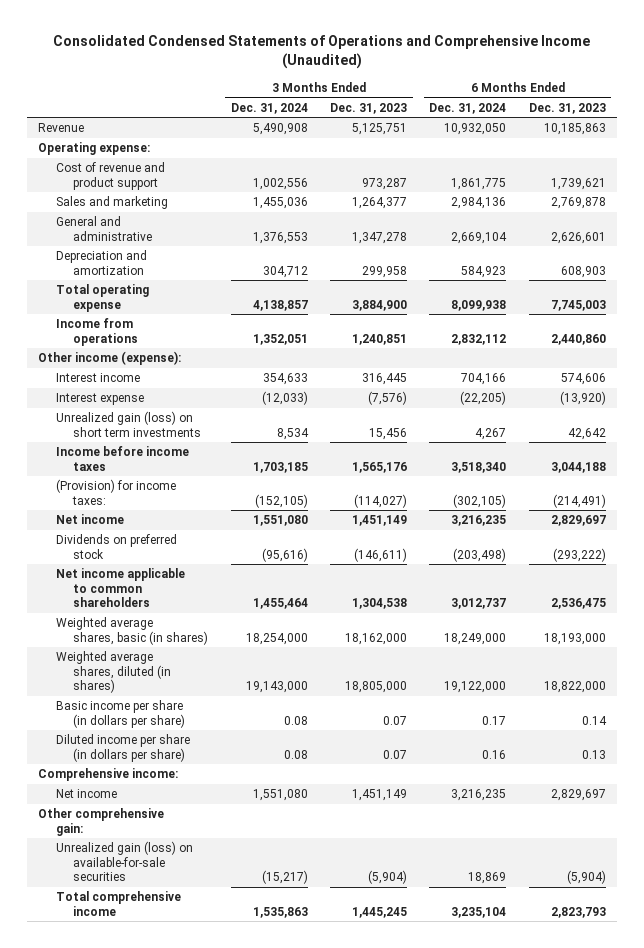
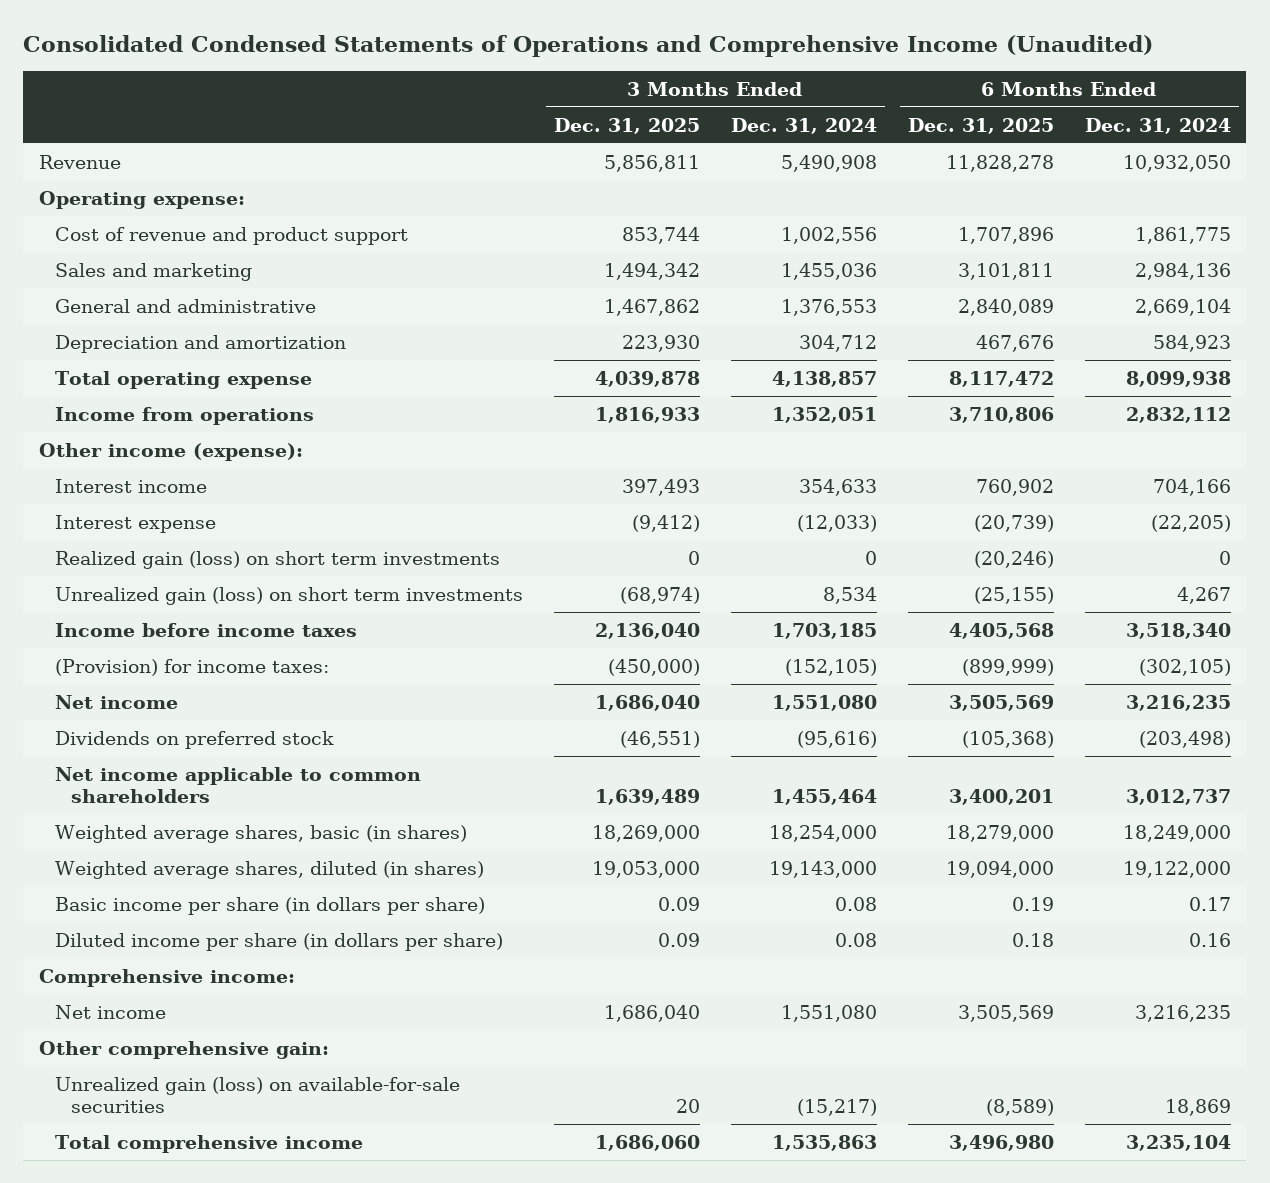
[329,102,407,114] Dec. 31, 2023 -> none
[528,102,606,114] Dec. 31, 2023 -> none
none -> [553,117,700,134] Dec. 31, 2025
none -> [907,117,1054,134] Dec. 31, 2025
none -> [54,550,500,569] Realized gain (loss) on short term investments

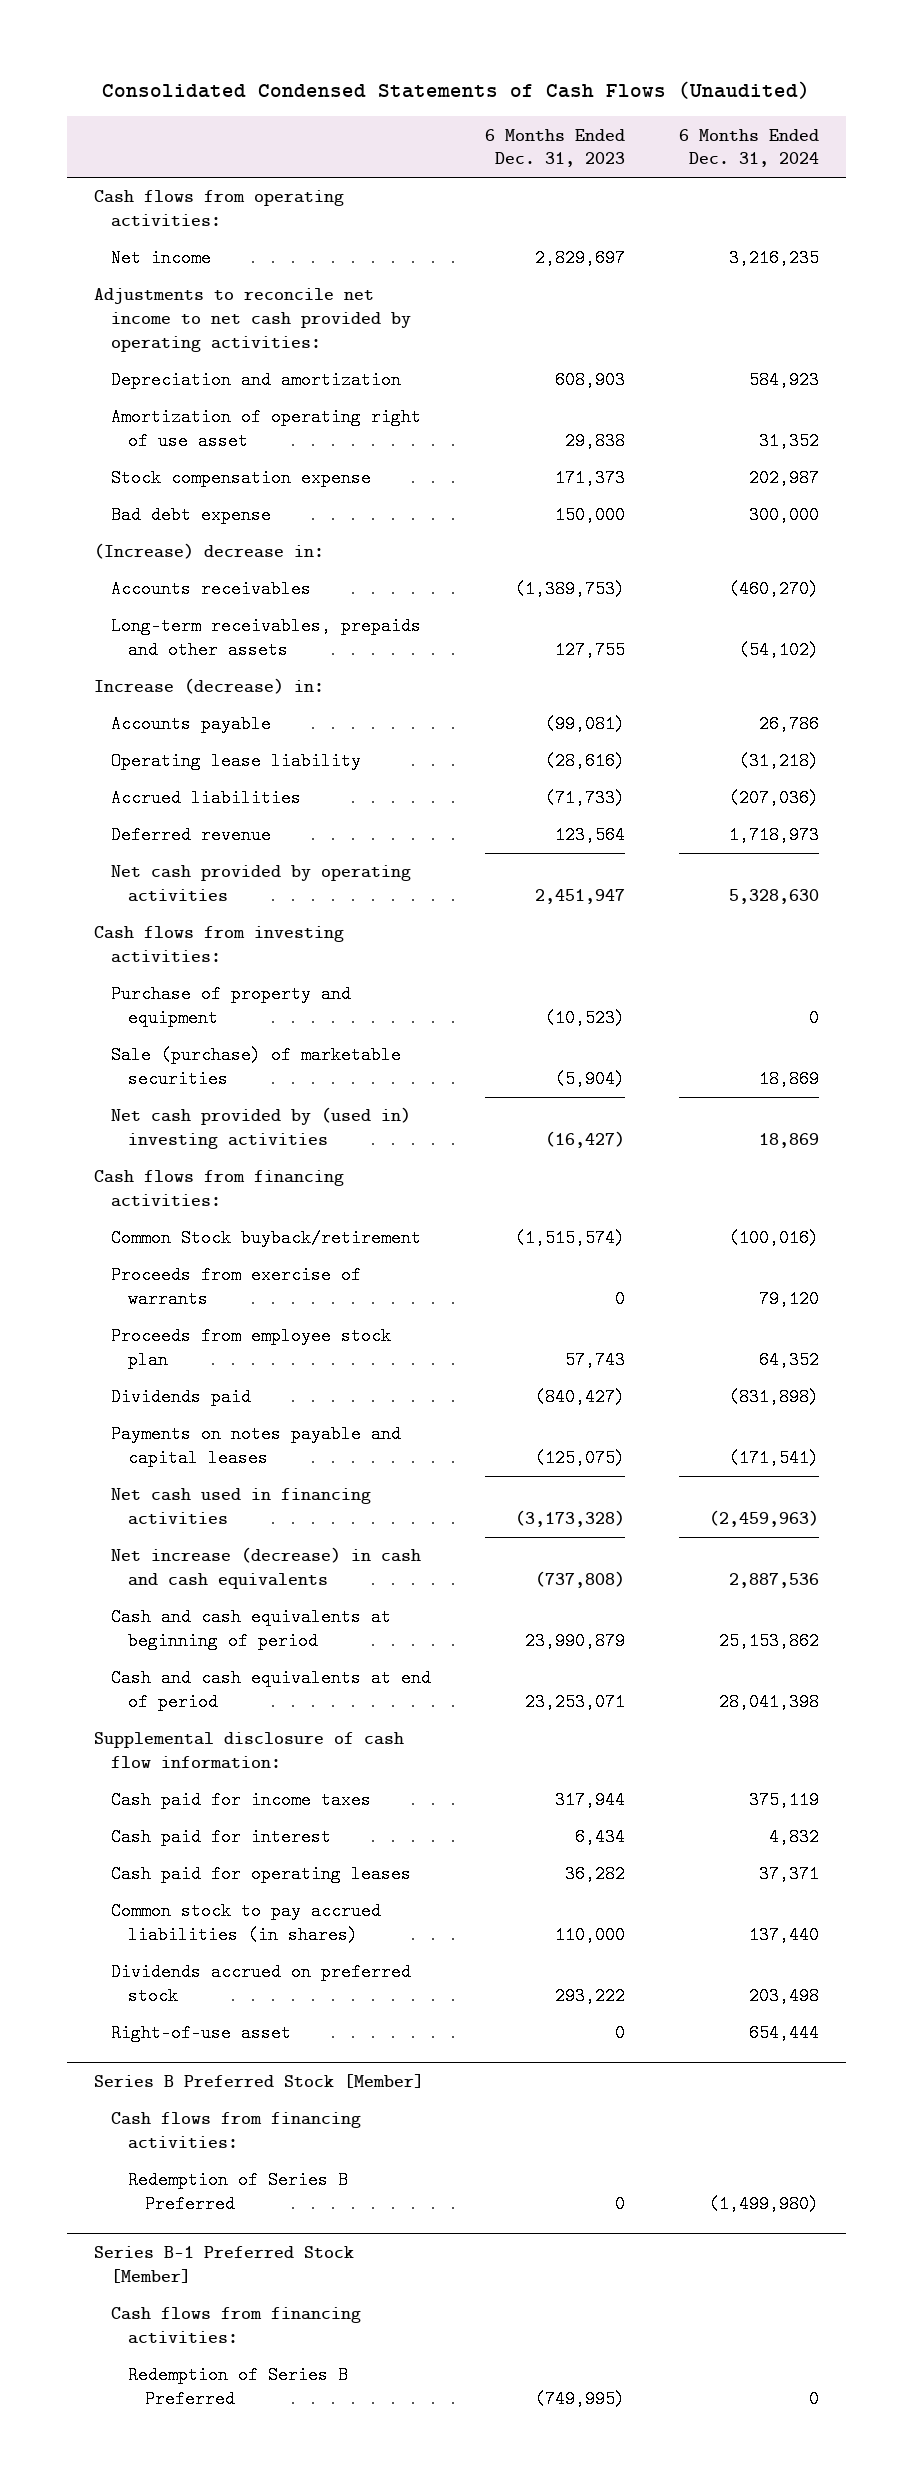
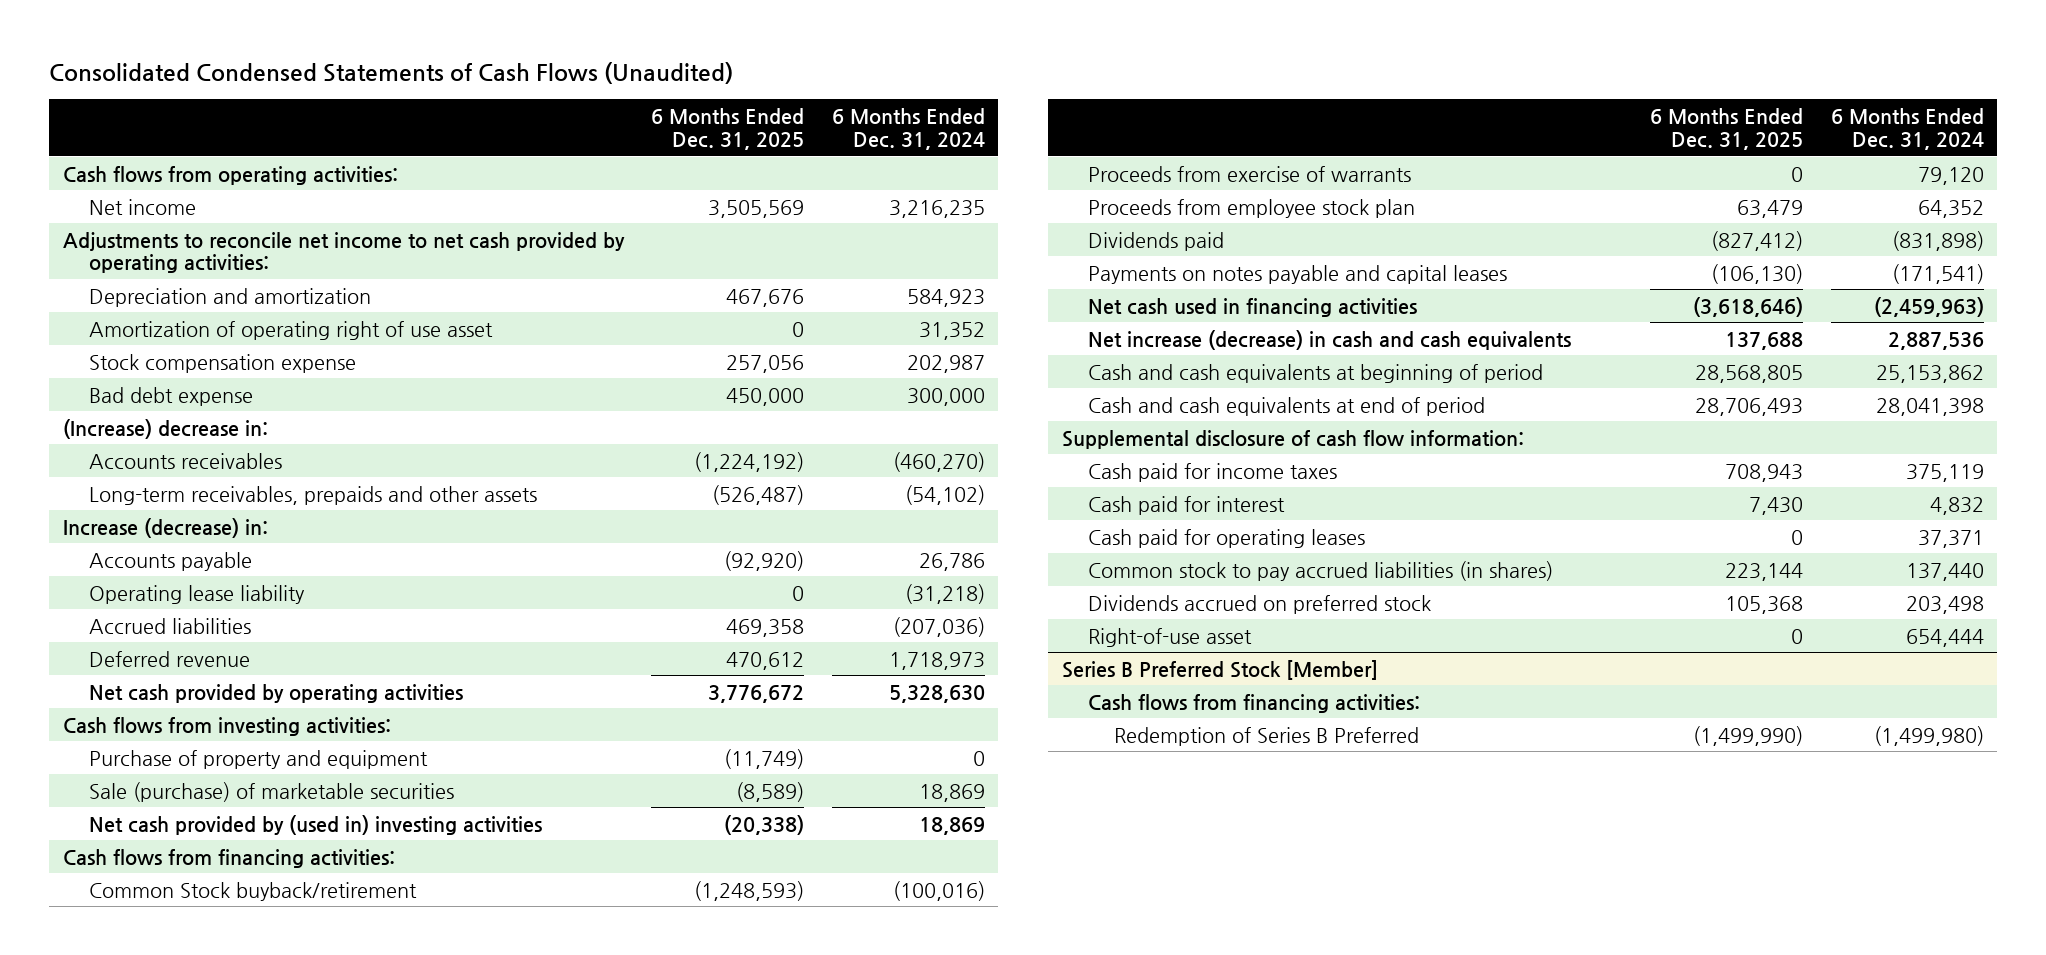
[484,128,625,168] 6 Months Ended Dec. 31, 2023 -> none
none -> [651,107,805,150] 6 Months Ended Dec. 31, 2025
[93,2246,354,2284] Series B-1 Preferred Stock [Member] -> none
[111,2307,362,2345] Cash flows from financing activities: -> none
[128,2366,349,2409] Redemption of Series B Preferred -> none

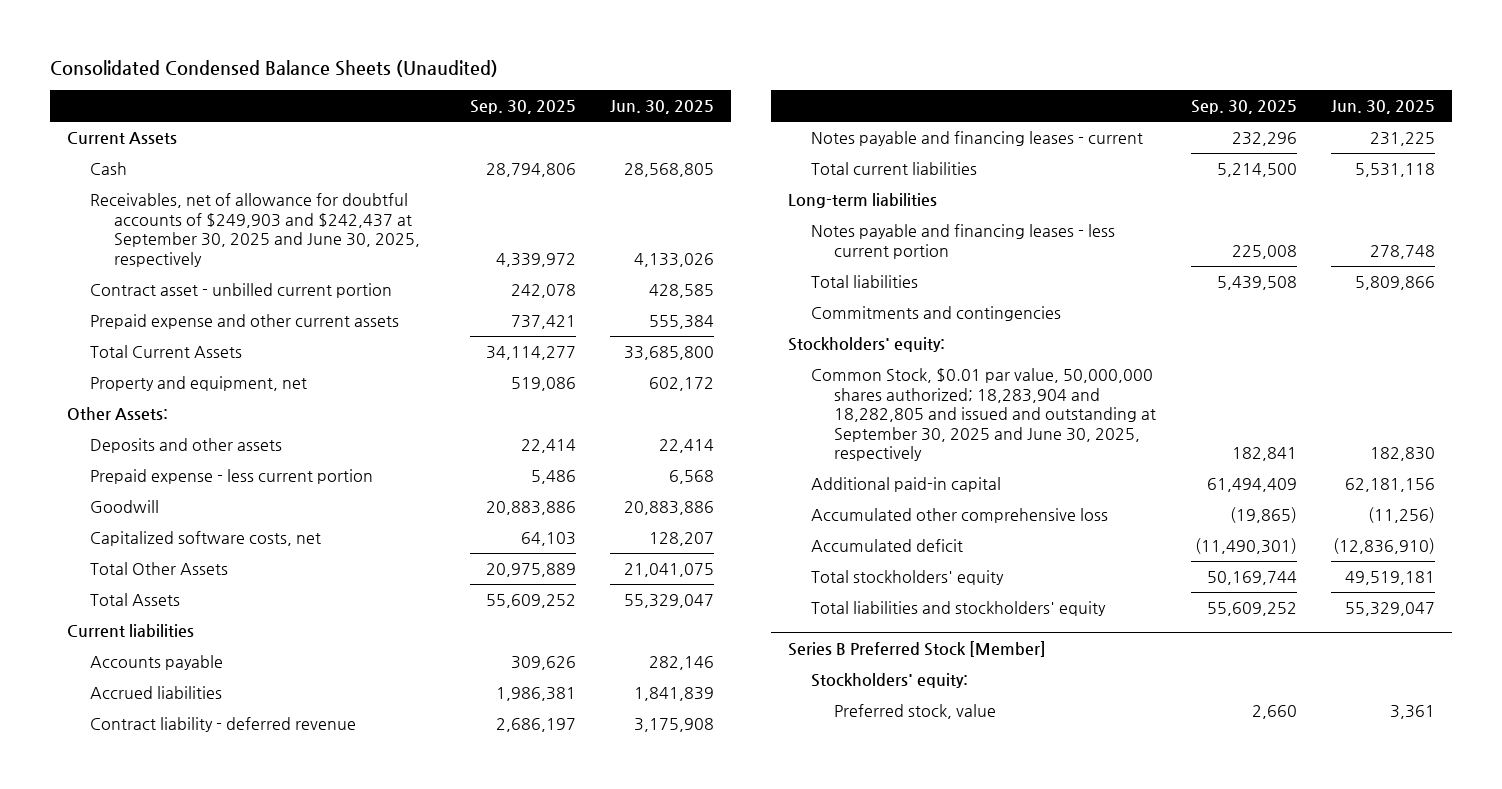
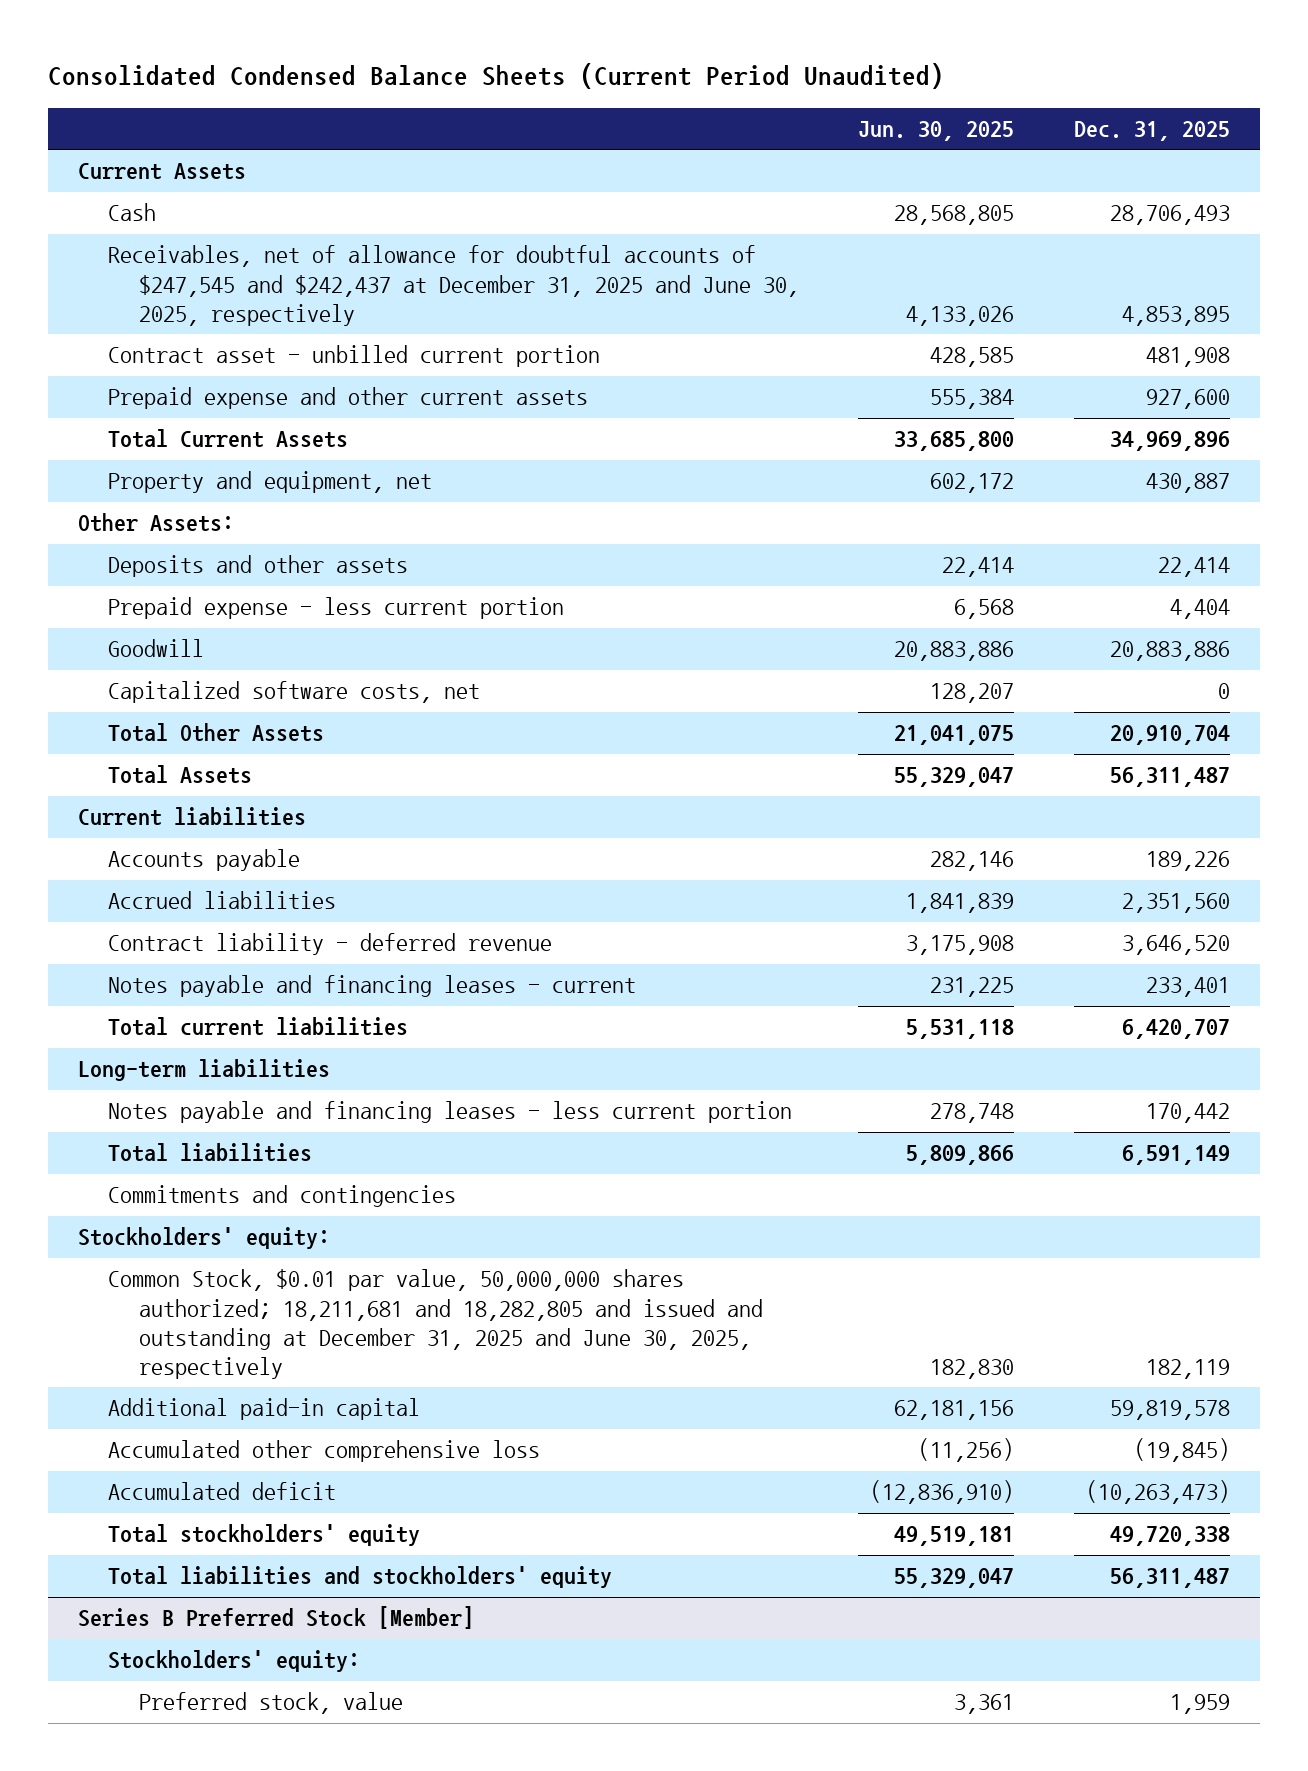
[50,60,499,78] Consolidated Condensed Balance Sheets (Unaudited) -> [47,63,944,90] Consolidated Condensed Balance Sheets (Current Period Unaudited)
[469,100,576,115] Sep. 30, 2025 -> none
none -> [1074,120,1231,141] Dec. 31, 2025
[90,193,420,267] Receivables, net of allowance for doubtful accounts of $249,903 and $242,437 at September 30, 2025 and June 30, 2025, respectively -> [108,245,799,326] Receivables, net of allowance for doubtful accounts of $247,545 and $242,437 at December 31, 2025 and June 30, 2025, respectively
[811,368,1157,462] Common Stock, $0.01 par value, 50,000,000 shares authorized; 18,283,904 and 18,282,805 and issued and outstanding at September 30, 2025 and June 30, 2025, respectively -> [108,1269,763,1380] Common Stock, $0.01 par value, 50,000,000 shares authorized; 18,211,681 and 18,282,805 and issued and outstanding at December 31, 2025 and June 30, 2025, respectively

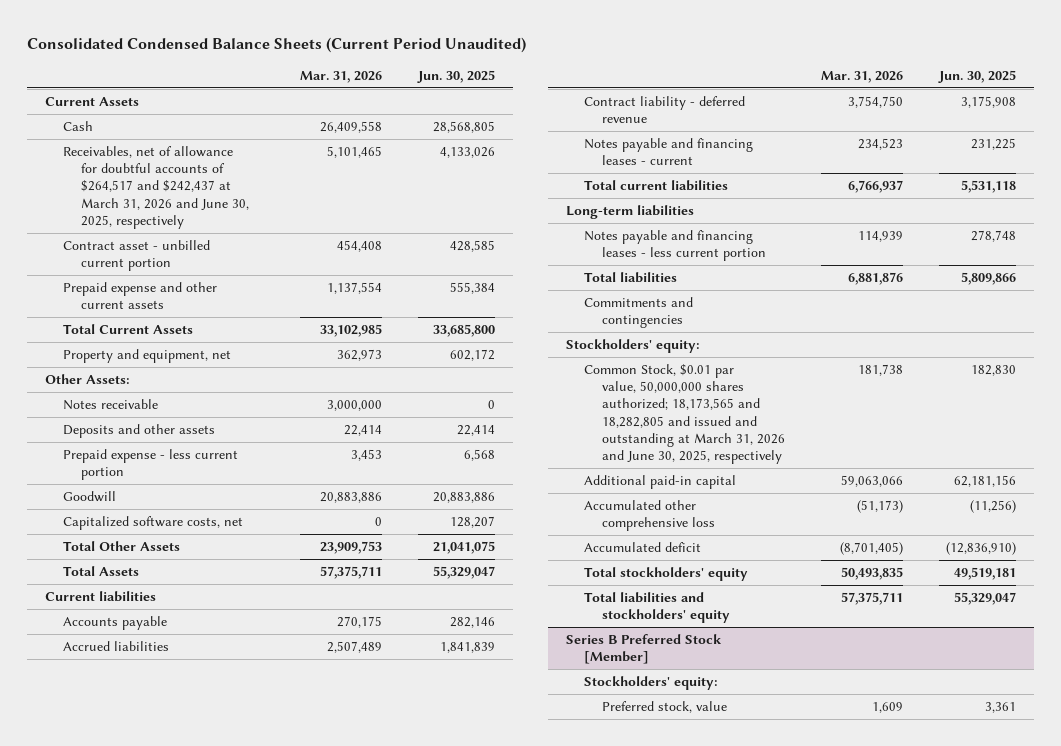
[1074,120,1231,141] Dec. 31, 2025 -> none
none -> [300,70,383,83] Mar. 31, 2026
[108,245,799,326] Receivables, net of allowance for doubtful accounts of $247,545 and $242,437 at December 31, 2025 and June 30, 2025, respectively -> [63,145,250,229] Receivables, net of allowance for doubtful accounts of $264,517 and $242,437 at March 31, 2026 and June 30, 2025, respectively
none -> [63,398,159,410] Notes receivable
[108,1269,763,1380] Common Stock, $0.01 par value, 50,000,000 shares authorized; 18,211,681 and 18,282,805 and issued and outstanding at December 31, 2025 and June 30, 2025, respectively -> [583,363,785,465] Common Stock, $0.01 par value, 50,000,000 shares authorized; 18,173,565 and 18,282,805 and issued and outstanding at March 31, 2026 and June 30, 2025, respectively

